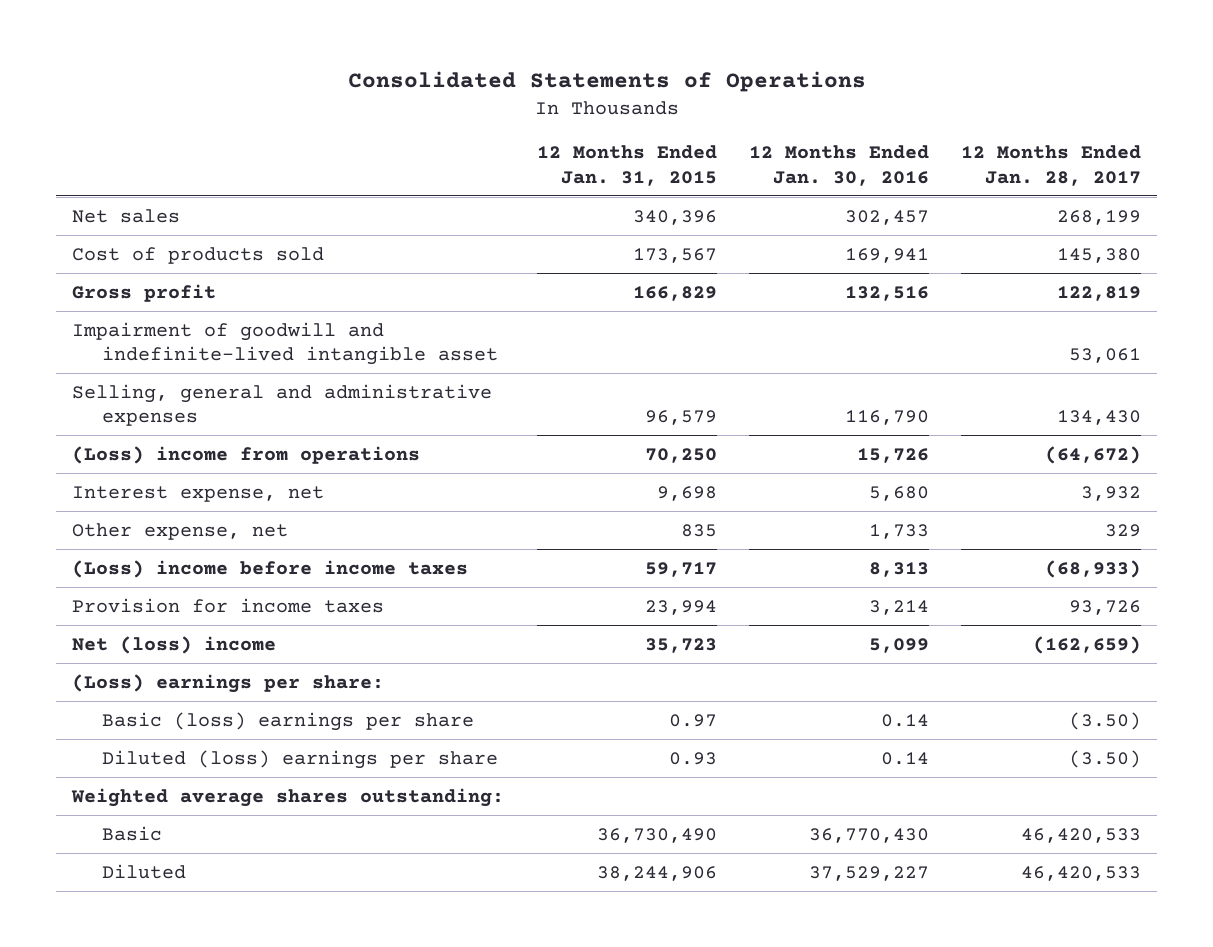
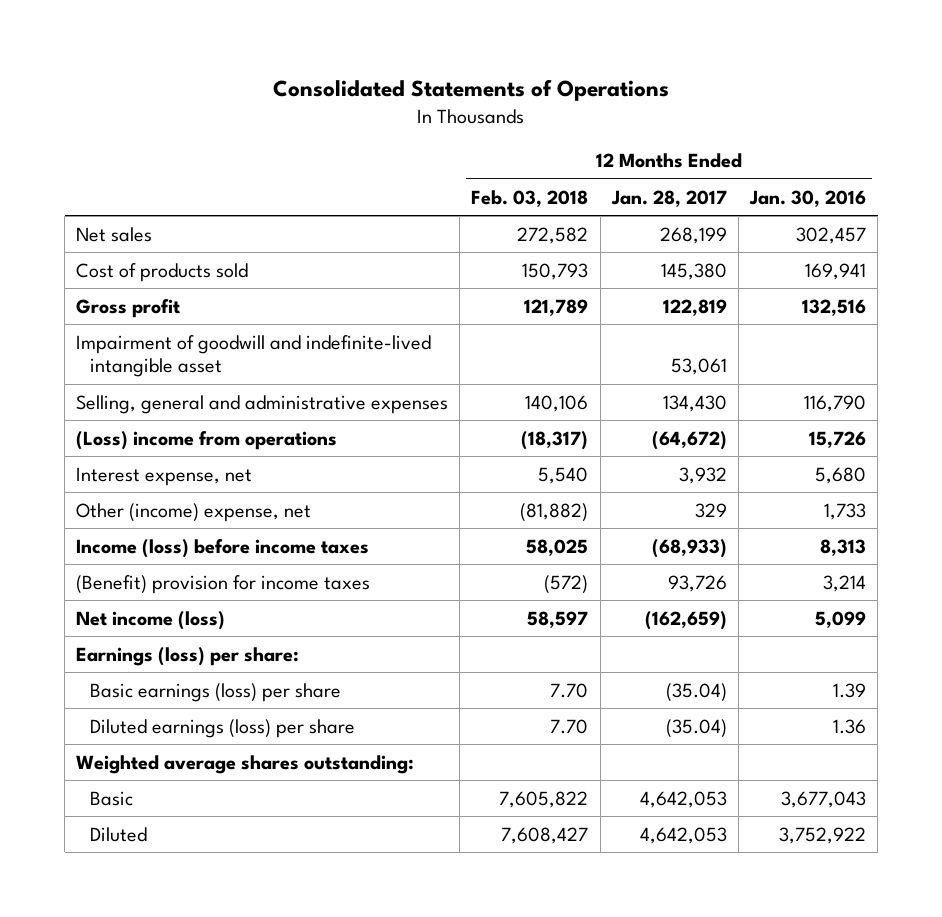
[536,145,717,186] 12 Months Ended Jan. 31, 2015 -> none
none -> [471,189,589,207] Feb. 03, 2018
[72,522,289,540] Other expense, net -> [76,502,312,522] Other (income) expense, net
[72,559,469,578] (Loss) income before income taxes -> [76,538,370,558] Income (loss) before income taxes
[72,597,385,613] Provision for income taxes -> [76,574,371,594] (Benefit) provision for income taxes
[72,635,277,654] Net (loss) income -> [76,610,226,630] Net income (loss)
[72,673,385,693] (Loss) earnings per share: -> [76,646,300,666] Earnings (loss) per share:
[102,711,475,731] Basic (loss) earnings per share -> [90,682,342,702] Basic earnings (loss) per share
[880,713,929,727] 0.14 -> [833,682,867,698] 1.39
[1069,711,1142,730] (3.50) -> [665,682,727,702] (35.04)
[102,749,499,769] Diluted (loss) earnings per share -> [90,718,356,738] Diluted earnings (loss) per share
[880,751,929,765] 0.14 -> [833,718,867,734] 1.36
[1069,749,1142,768] (3.50) -> [665,718,727,738] (35.04)
[808,827,929,843] 36,770,430 -> [781,790,867,808] 3,677,043
[1021,827,1142,843] 46,420,533 -> [639,790,727,808] 4,642,053
[808,865,929,881] 37,529,227 -> [779,826,867,844] 3,752,922
[1021,865,1142,881] 46,420,533 -> [639,826,727,844] 4,642,053

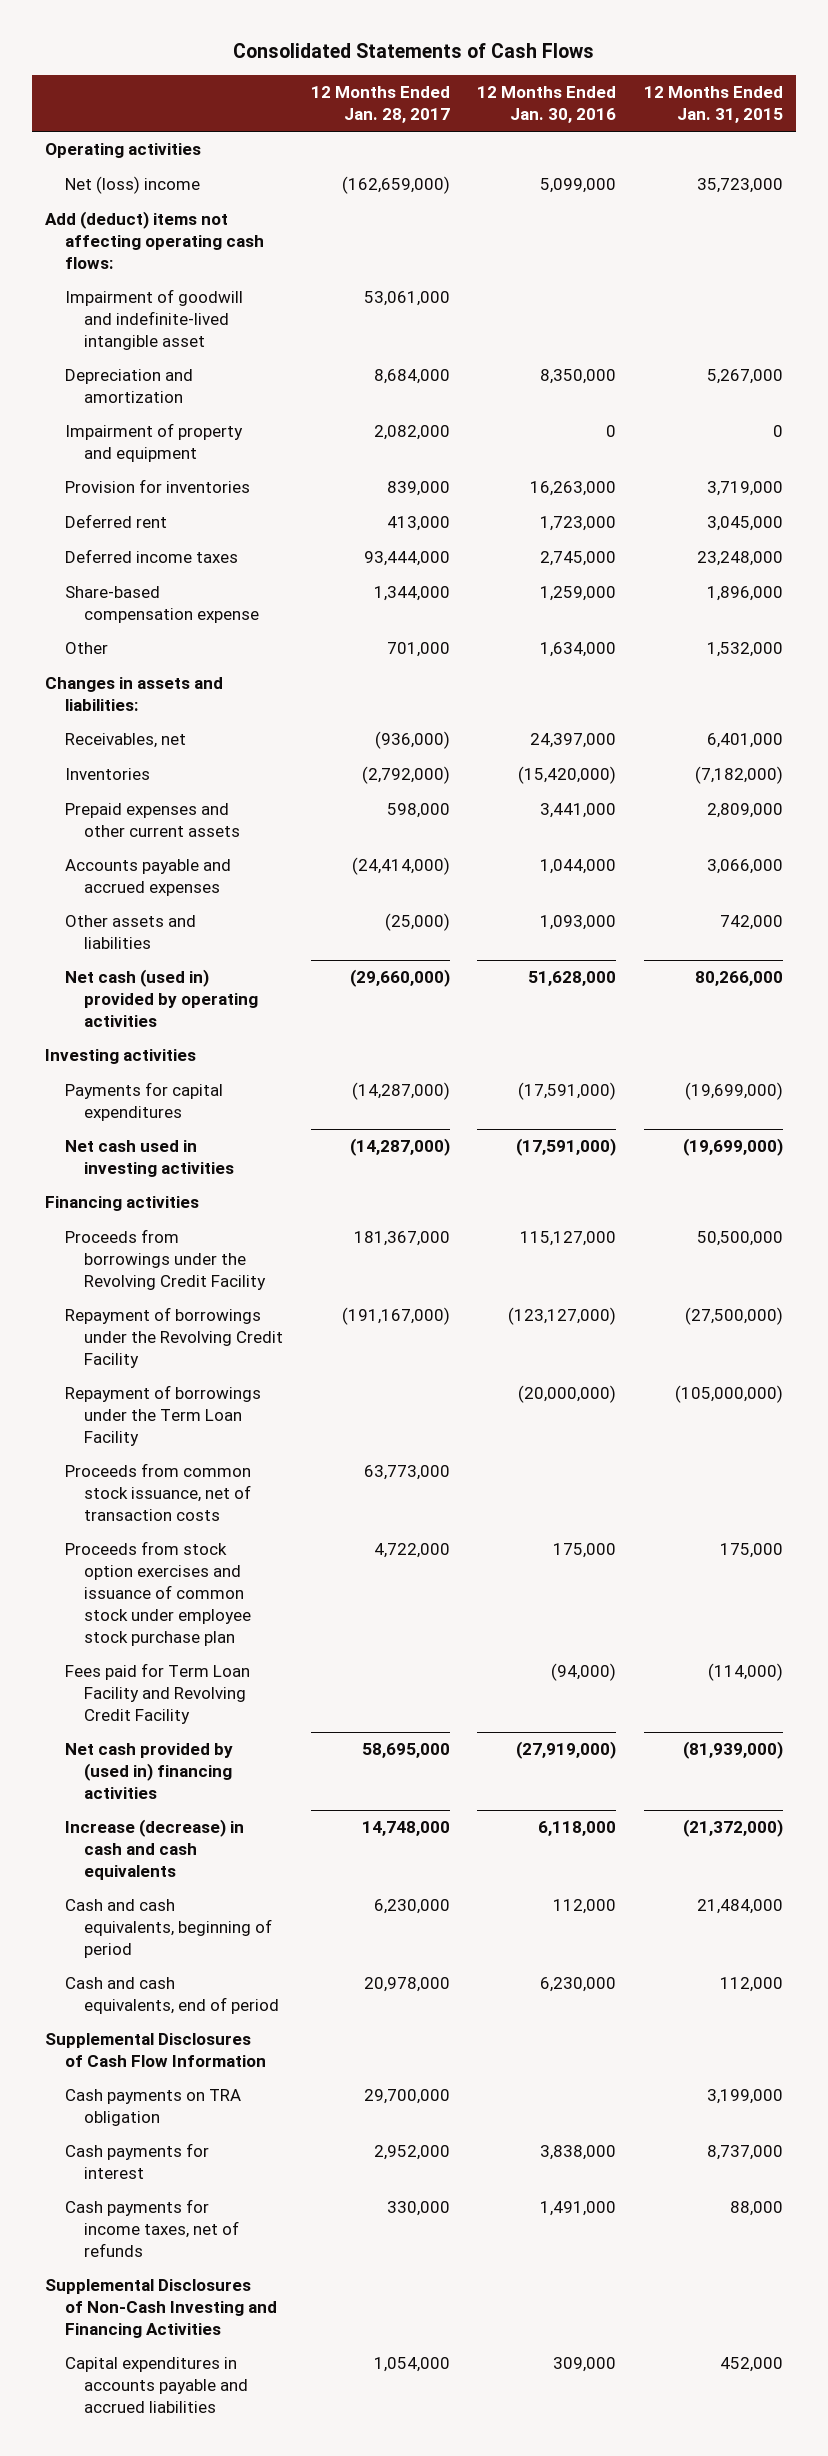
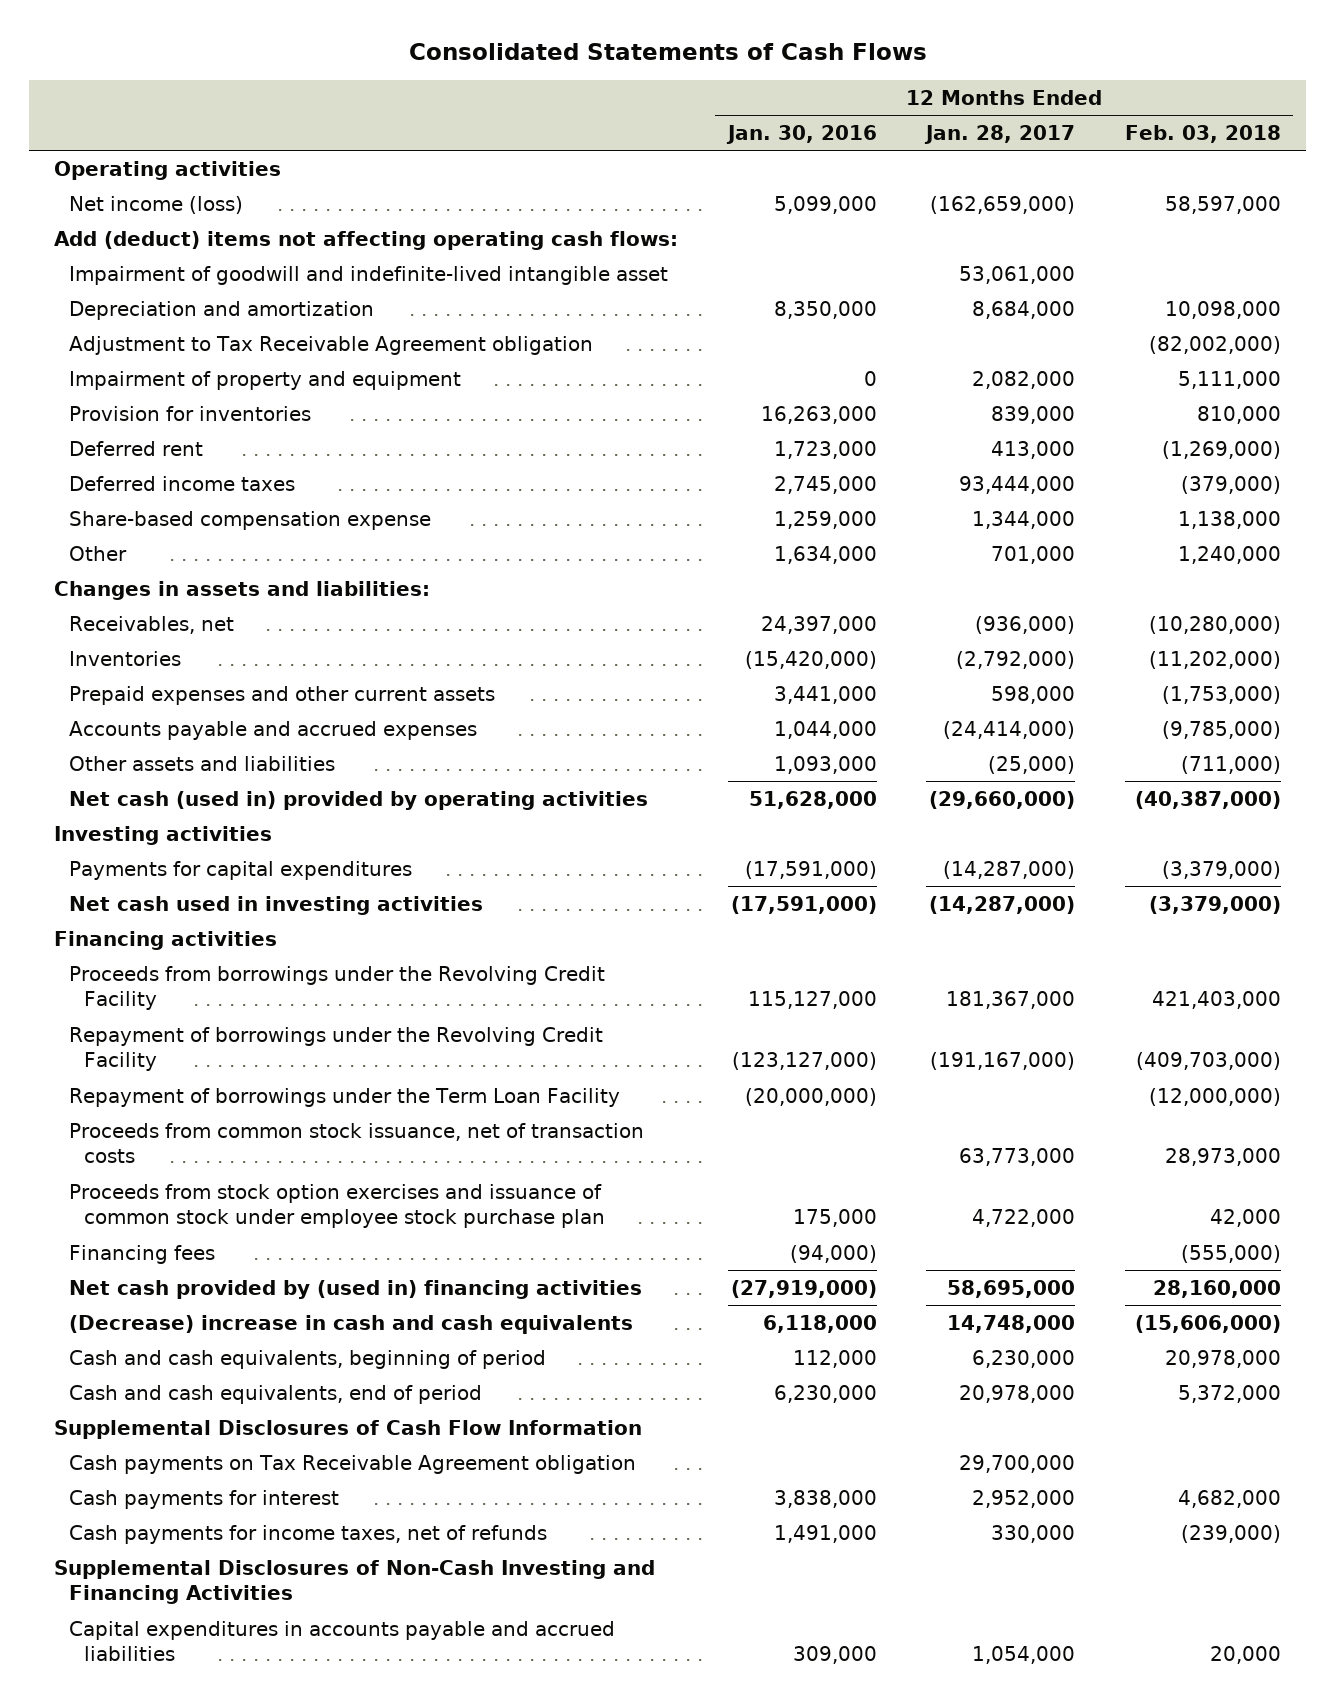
[643,86,783,124] 12 Months Ended Jan. 31, 2015 -> none
none -> [1125,124,1282,143] Feb. 03, 2018
[64,176,200,195] Net (loss) income -> [69,195,244,214] Net income (loss)
none -> [69,335,594,355] Adjustment to Tax Receivable Agreement obligation
[64,1663,250,1724] Fees paid for Term Loan Facility and Revolving Credit Facility -> none
none -> [69,1244,216,1264] Financing fees
[64,1819,244,1880] Increase (decrease) in cash and cash equivalents -> [69,1314,634,1334] (Decrease) increase in cash and cash equivalents
[64,2089,241,2127] Cash payments on TRA obligation -> [69,1454,637,1474] Cash payments on Tax Receivable Agreement obligation

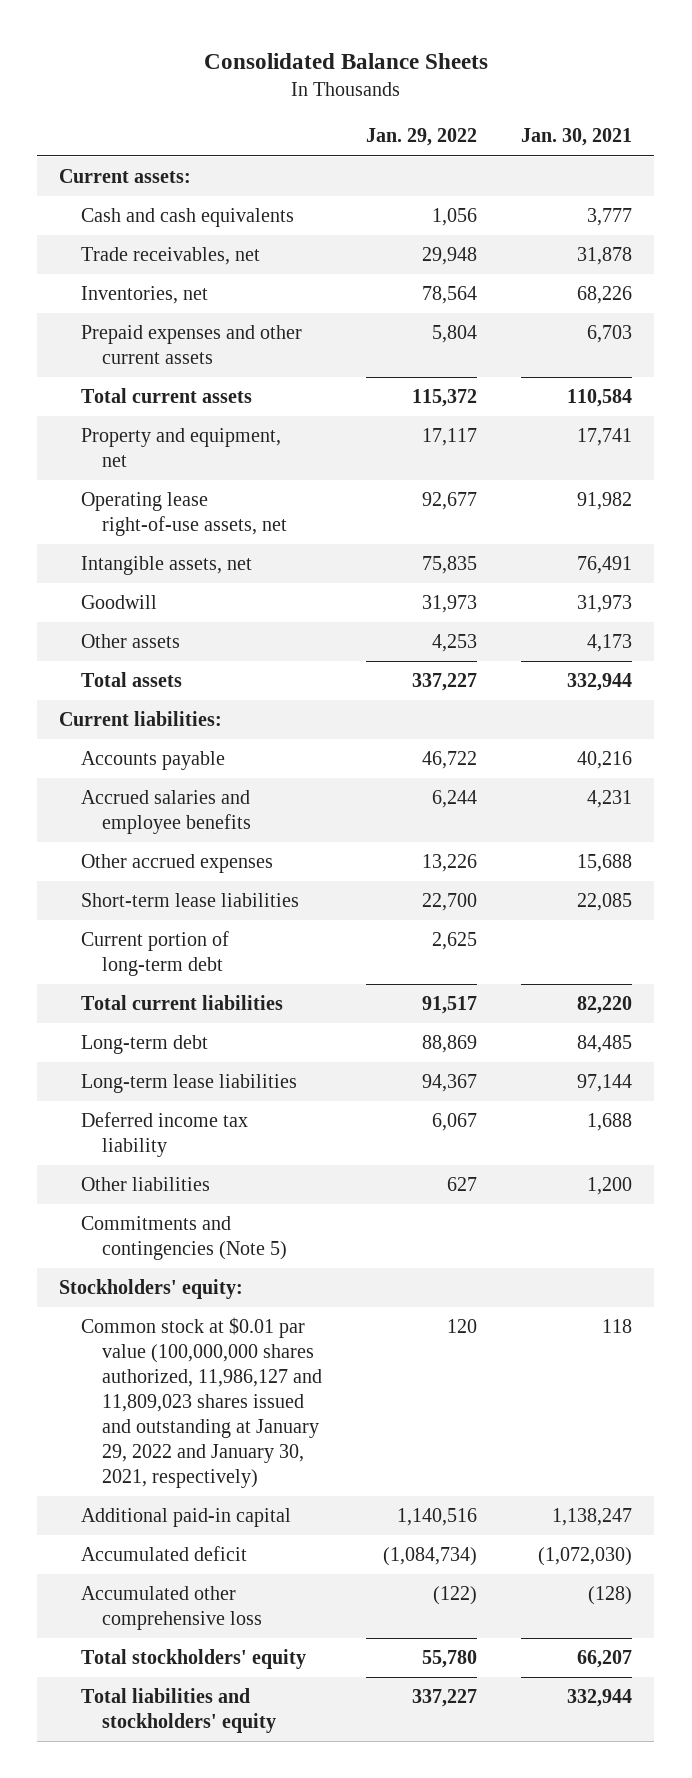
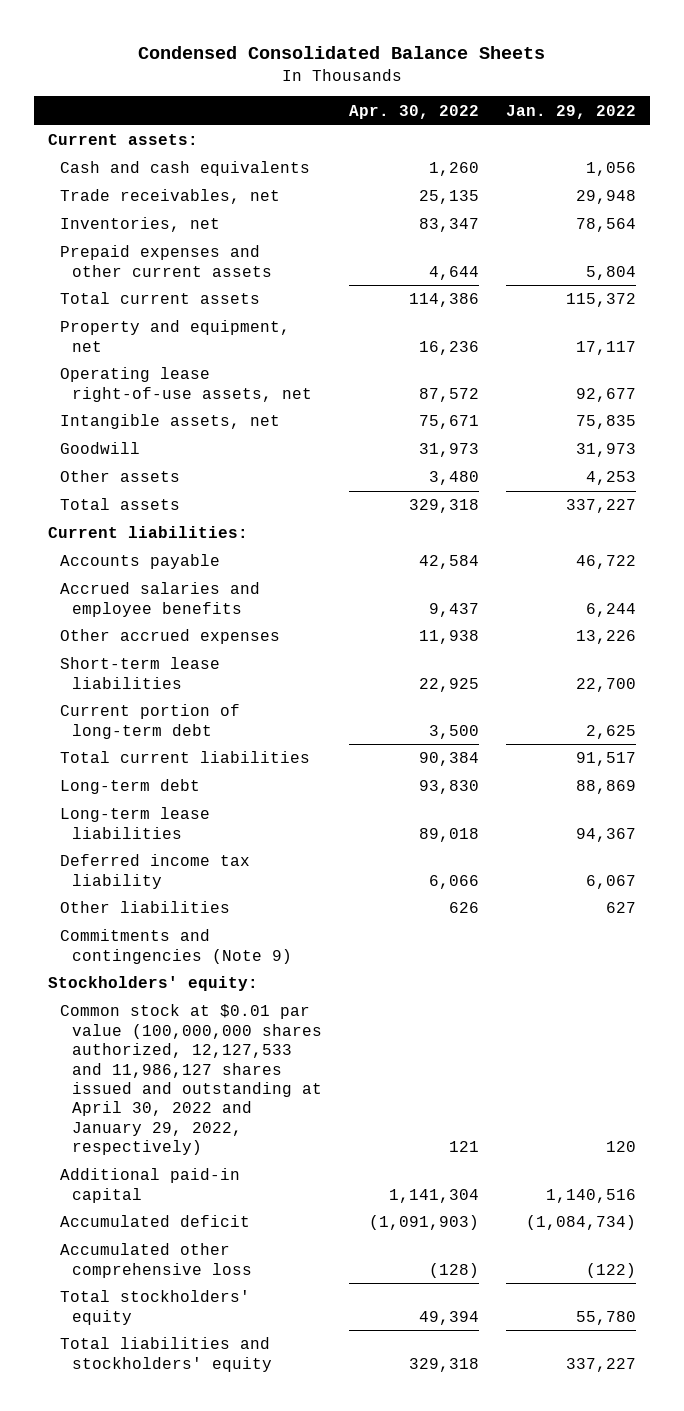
[203,52,488,69] Consolidated Balance Sheets -> [137,45,545,59] Condensed Consolidated Balance Sheets
[521,128,633,147] Jan. 30, 2021 -> none
none -> [349,104,480,119] Apr. 30, 2022
[80,1216,288,1261] Commitments and contingencies (Note 5) -> [60,929,293,964] Commitments and contingencies (Note 9)
[80,1317,323,1488] Common stock at $0.01 par value (100,000,000 shares authorized, 11,986,127 and 11,809,023 shares issued and outstanding at January 29, 2022 and January 30, 2021, respectively) -> [60,1004,323,1156] Common stock at $0.01 par value (100,000,000 shares authorized, 12,127,533 and 11,986,127 shares issued and outstanding at April 30, 2022 and January 29, 2022, respectively)

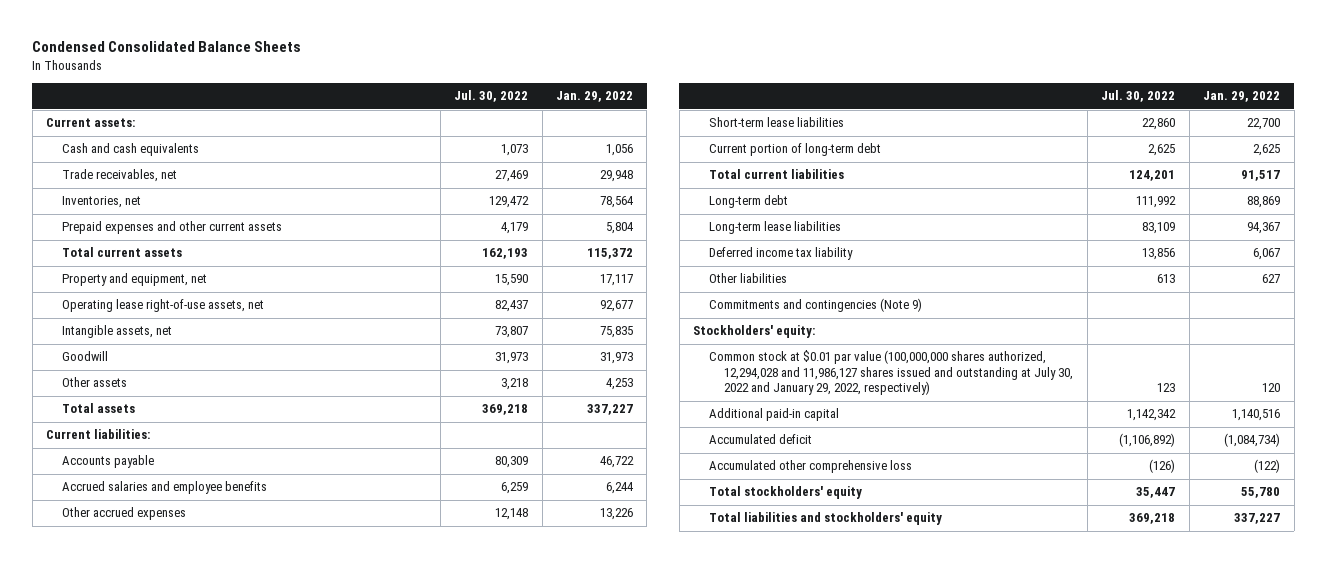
[349,104,480,119] Apr. 30, 2022 -> none
none -> [454,90,529,103] Jul. 30, 2022
[60,1004,323,1156] Common stock at $0.01 par value (100,000,000 shares authorized, 12,127,533 and 11,986,127 shares issued and outstanding at April 30, 2022 and January 29, 2022, respectively) -> [708,350,1074,396] Common stock at $0.01 par value (100,000,000 shares authorized, 12,294,028 and 11,986,127 shares issued and outstanding at July 30, 2022 and January 29, 2022, respectively)

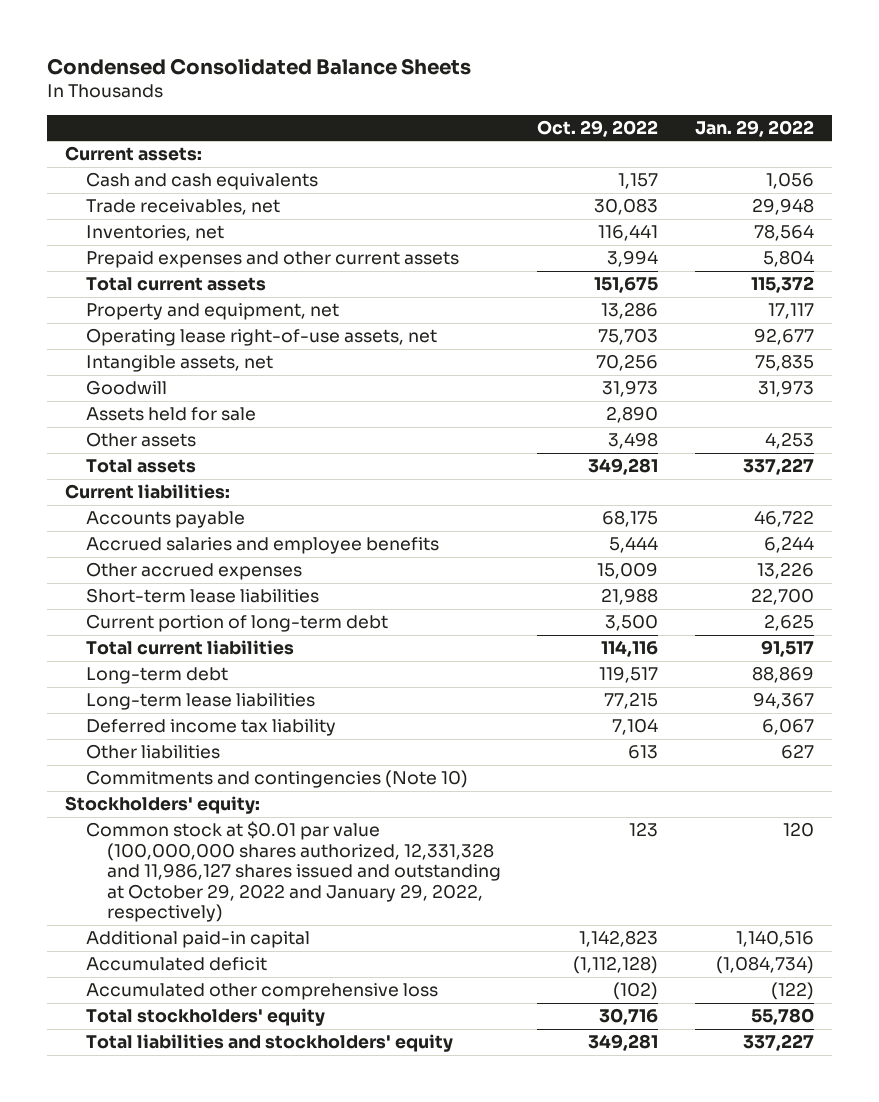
[454,90,529,103] Jul. 30, 2022 -> none
none -> [537,119,659,137] Oct. 29, 2022
none -> [86,407,257,422] Assets held for sale
[708,298,922,313] Commitments and contingencies (Note 9) -> [86,770,469,789] Commitments and contingencies (Note 10)
[708,350,1074,396] Common stock at $0.01 par value (100,000,000 shares authorized, 12,294,028 and 11,986,127 shares issued and outstanding at July 30, 2022 and January 29, 2022, respectively) -> [86,821,502,923] Common stock at $0.01 par value (100,000,000 shares authorized, 12,331,328 and 11,986,127 shares issued and outstanding at October 29, 2022 and January 29, 2022, respectively)

